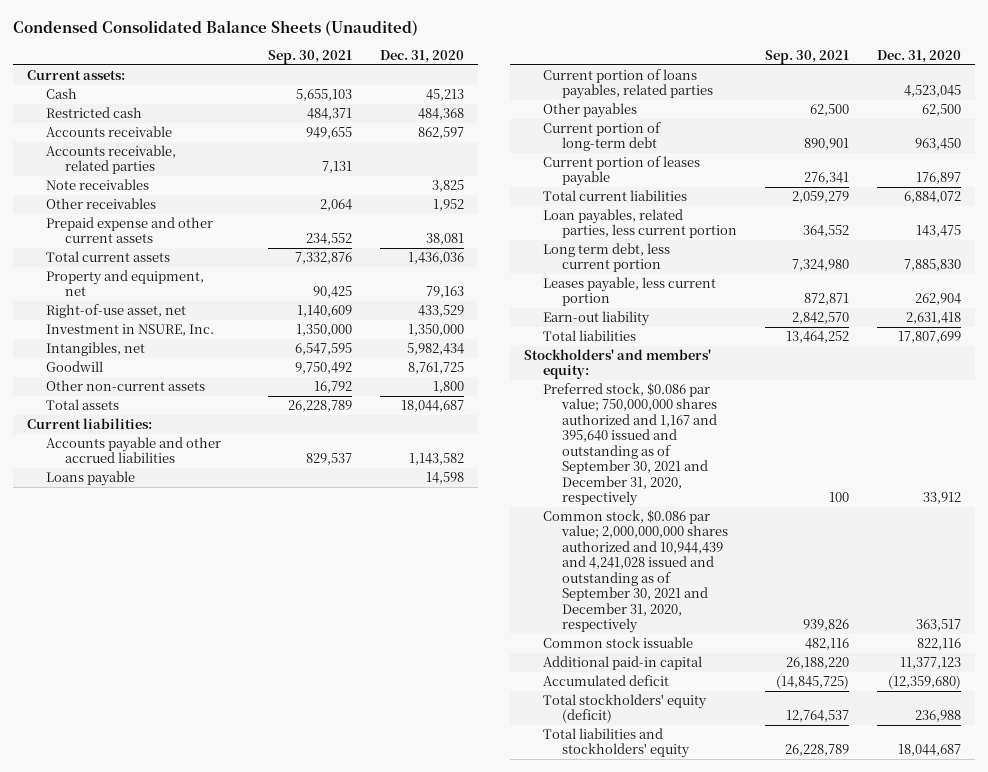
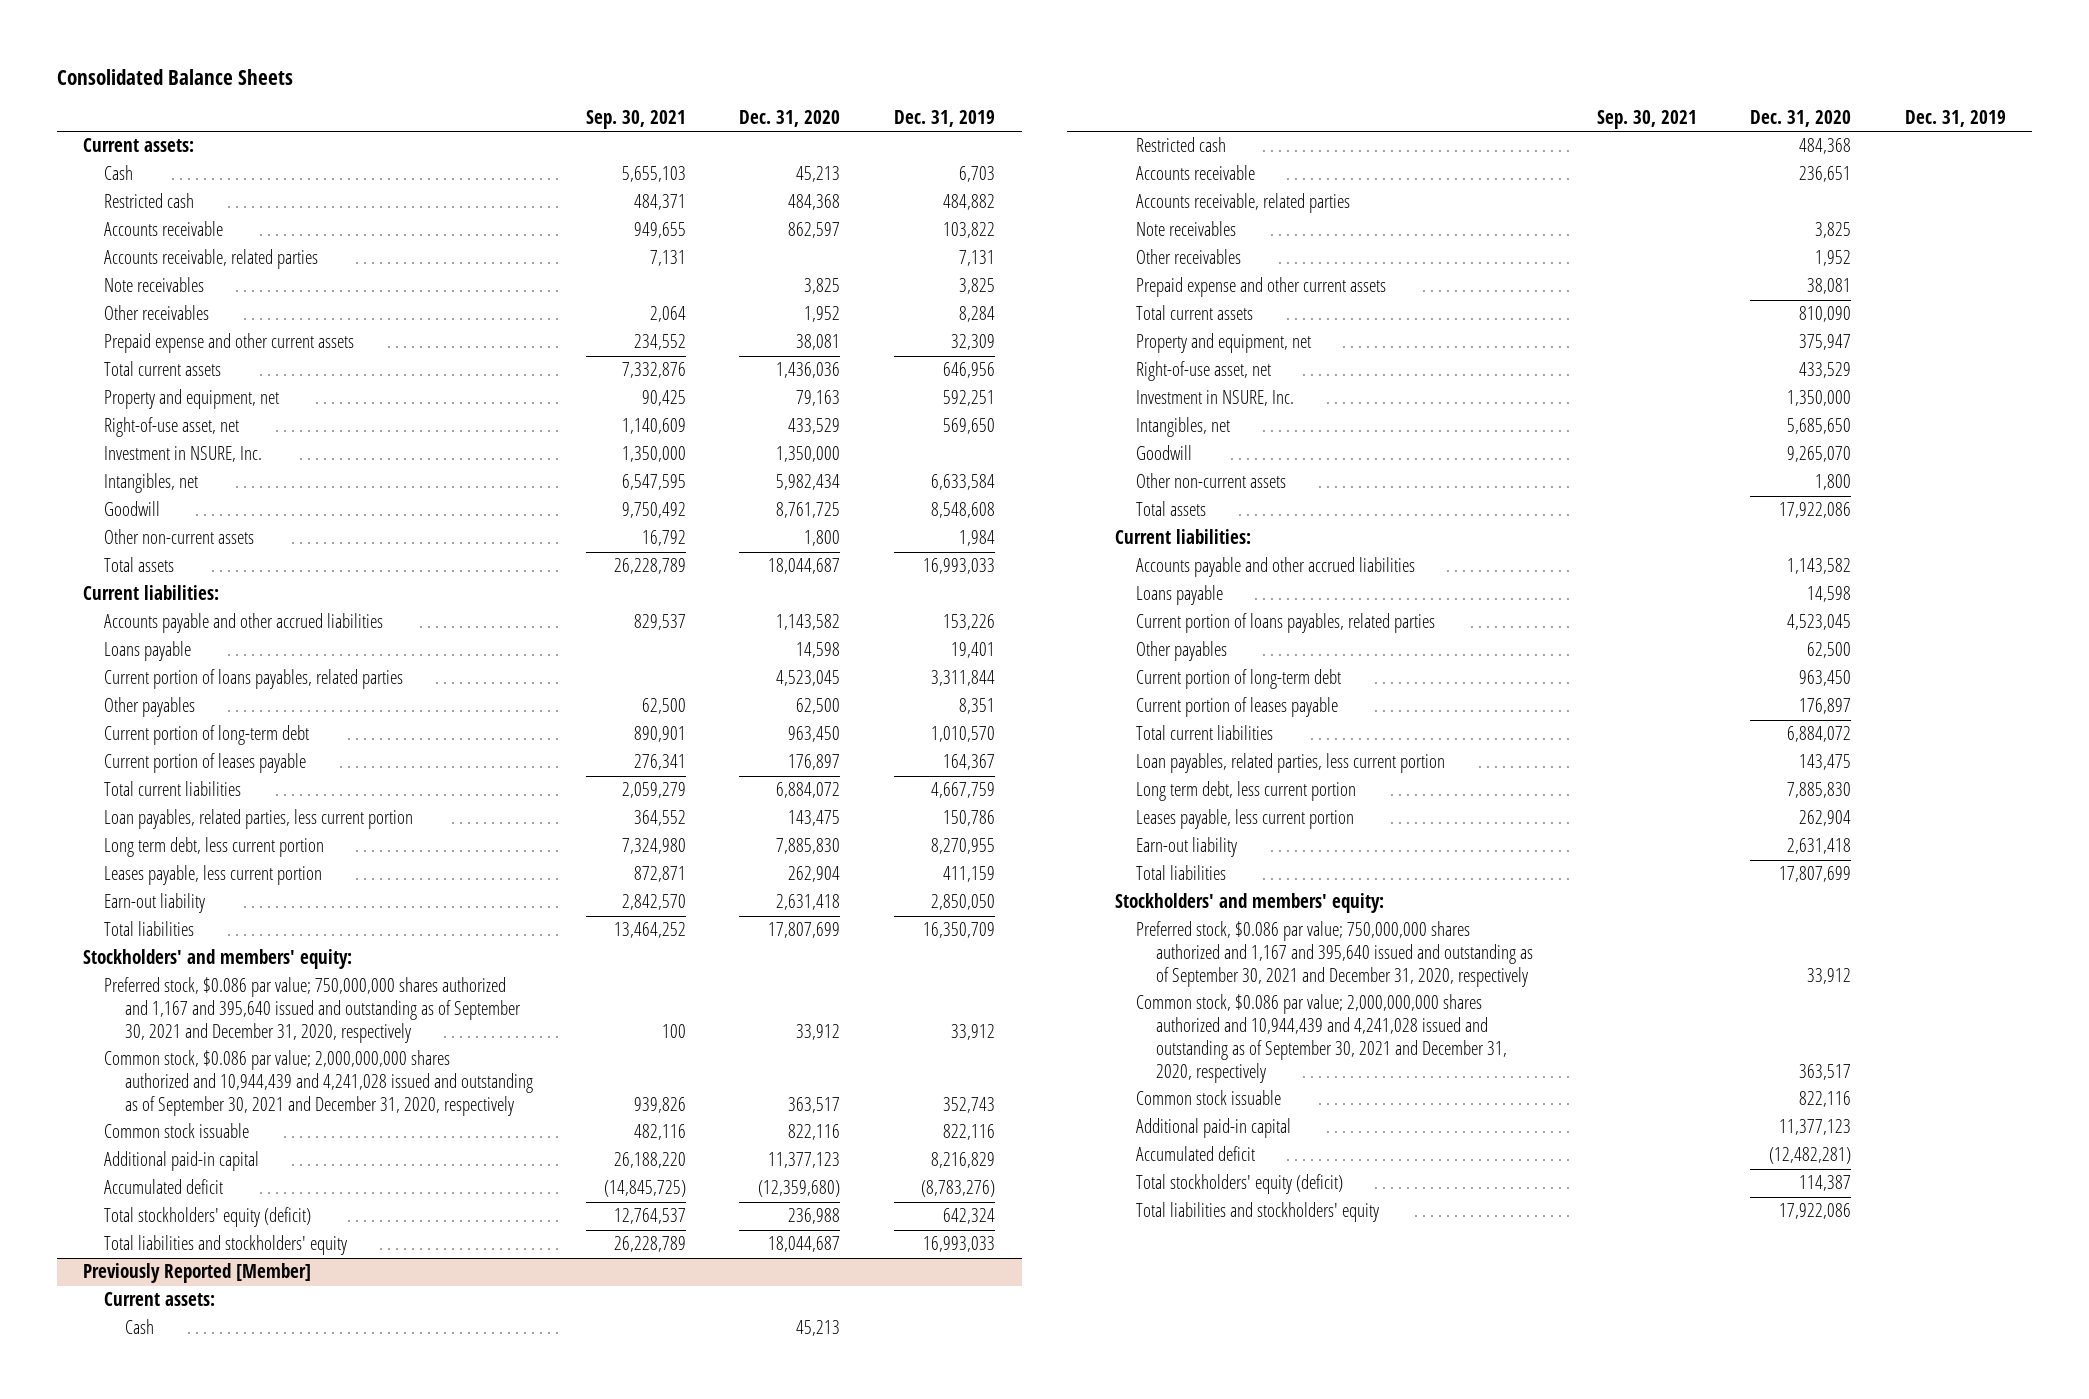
[12,20,418,37] Condensed Consolidated Balance Sheets (Unaudited) -> [56,69,293,86] Consolidated Balance Sheets
none -> [893,109,995,127] Dec. 31, 2019
none -> [83,1263,312,1284] Previously Reported [Member]
none -> [103,1292,215,1307] Current assets:
none -> [124,1319,154,1335] Cash
none -> [1135,137,1226,153] Restricted cash
none -> [1135,165,1255,181] Accounts receivable
none -> [1135,193,1350,214] Accounts receivable, related parties
none -> [1135,221,1236,237] Note receivables
none -> [1135,249,1241,265] Other receivables
none -> [1135,277,1386,298] Prepaid expense and other current assets
none -> [1135,305,1253,321] Total current assets
none -> [1135,333,1311,354] Property and equipment, net
none -> [1135,361,1271,382] Right-of-use asset, net
none -> [1135,390,1294,407] Investment in NSURE, Inc.
none -> [1135,417,1230,438] Intangibles, net
none -> [1135,445,1192,461] Goodwill
none -> [1135,473,1286,489] Other non-current assets
none -> [1135,501,1206,517] Total assets
none -> [1114,529,1251,545] Current liabilities:
none -> [1135,557,1415,578] Accounts payable and other accrued liabilities
none -> [1135,585,1223,606] Loans payable
none -> [1135,613,1435,634] Current portion of loans payables, related parties
none -> [1135,641,1227,662] Other payables
none -> [1135,669,1341,690] Current portion of long-term debt
none -> [1135,697,1338,718] Current portion of leases payable
none -> [1135,725,1273,741] Total current liabilities
none -> [1135,753,1445,774] Loan payables, related parties, less current portion
none -> [1135,781,1356,802] Long term debt, less current portion
none -> [1135,809,1354,830] Leases payable, less current portion
none -> [1135,837,1237,858] Earn-out liability
none -> [1135,865,1226,881] Total liabilities
none -> [1114,893,1384,914] Stockholders' and members' equity:
none -> [1135,921,1534,988] Preferred stock, $0.086 par value; 750,000,000 shares authorized and 1,167 and 395,640 issued and outstanding as of September 30, 2021 and December 31, 2020, respectively
none -> [1135,994,1508,1083] Common stock, $0.086 par value; 2,000,000,000 shares authorized and 10,944,439 and 4,241,028 issued and outstanding as of September 30, 2021 and December 31, 2020, respectively
none -> [1135,1090,1281,1106] Common stock issuable
none -> [1135,1118,1291,1139] Additional paid-in capital
none -> [1135,1146,1255,1162] Accumulated deficit
none -> [1135,1174,1343,1195] Total stockholders' equity (deficit)
none -> [1135,1202,1379,1223] Total liabilities and stockholders' equity

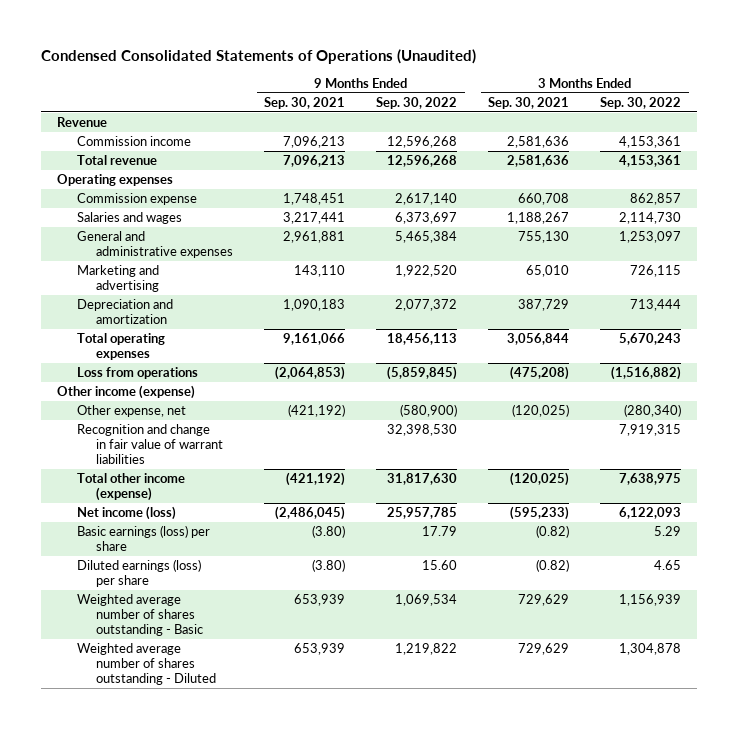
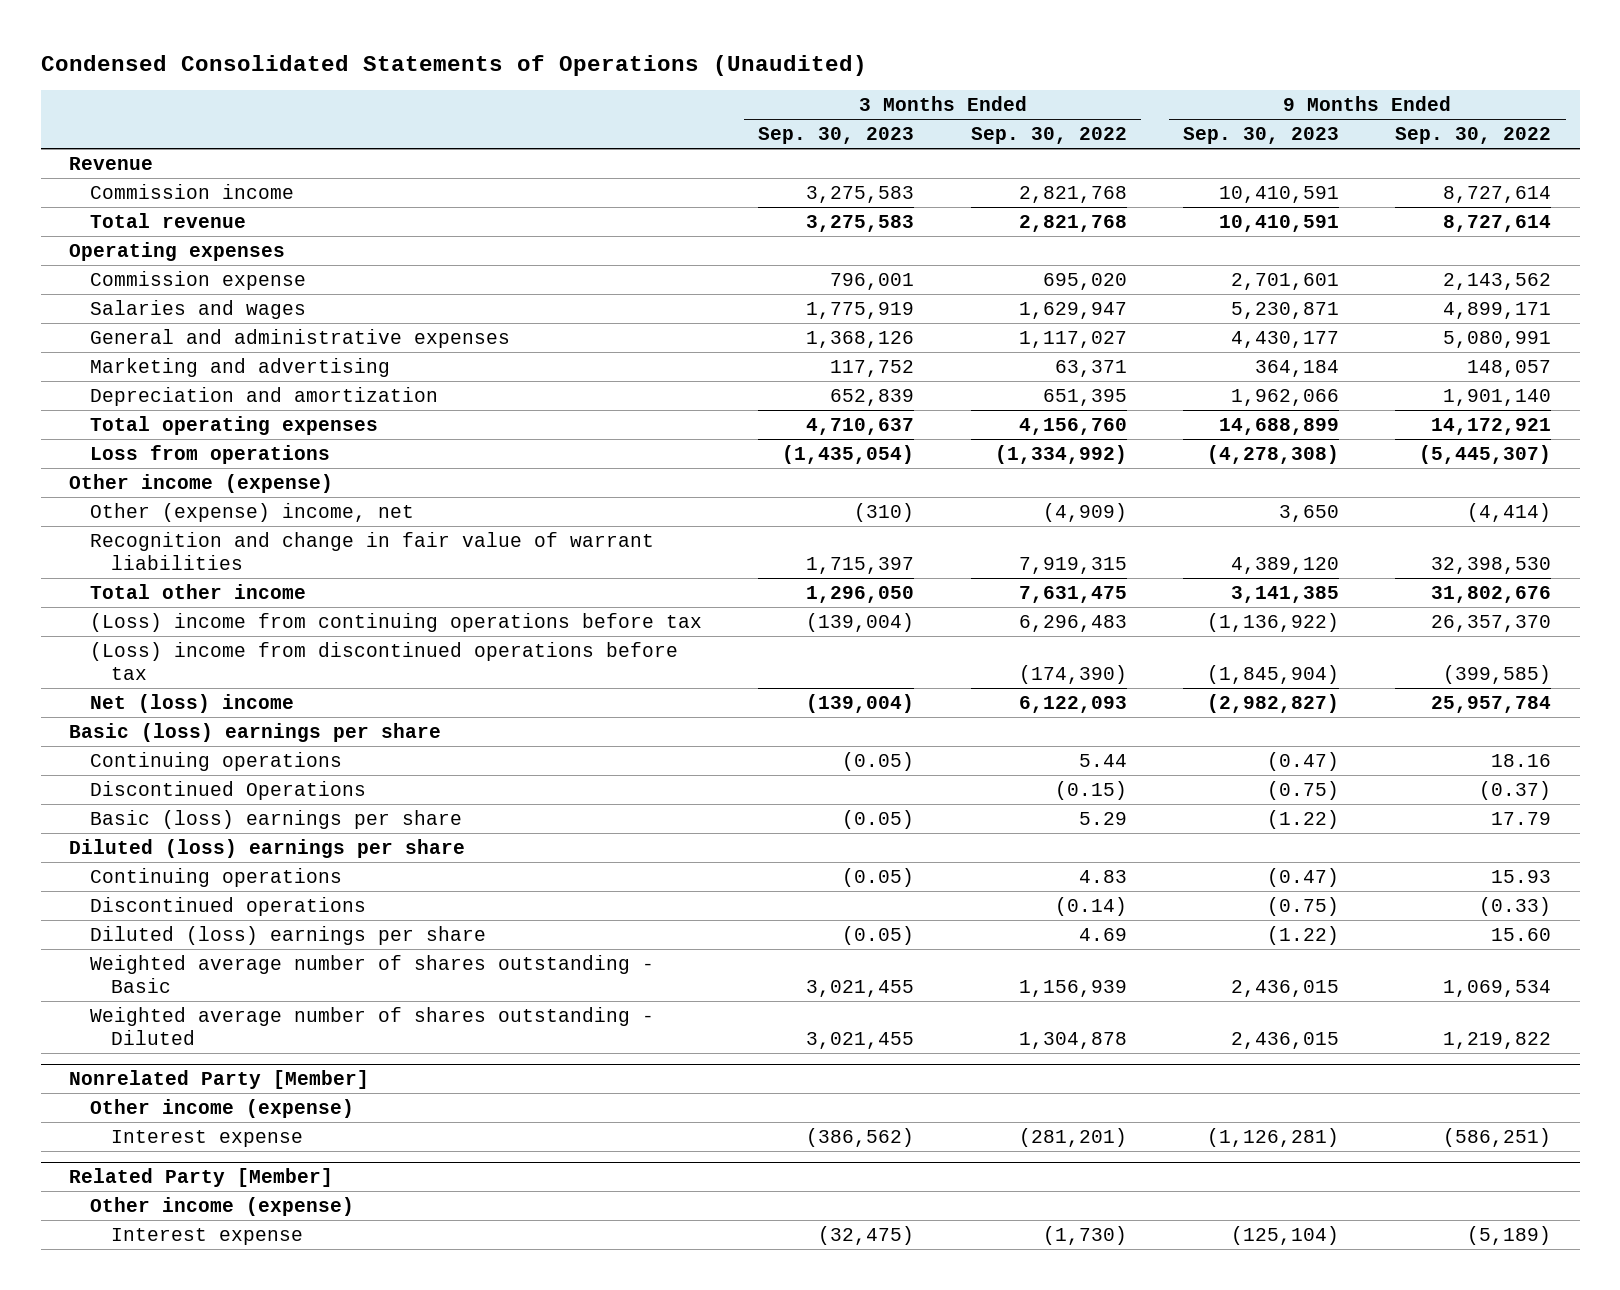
[264,96,346,109] Sep. 30, 2021 -> none
[488,96,570,109] Sep. 30, 2021 -> none
none -> [758,127,915,145] Sep. 30, 2023
none -> [1183,127,1340,145] Sep. 30, 2023
[387,136,458,149] 12,596,268 -> [1443,185,1552,203] 8,727,614
[619,136,682,149] 4,153,361 -> [1018,185,1127,203] 2,821,768
[387,155,458,168] 12,596,268 -> [1443,214,1552,232] 8,727,614
[619,155,682,168] 4,153,361 -> [1018,214,1127,232] 2,821,768
[395,193,458,206] 2,617,140 -> [1443,272,1552,290] 2,143,562
[630,193,682,206] 862,857 -> [1042,272,1127,290] 695,020
[395,212,458,225] 6,373,697 -> [1443,301,1552,319] 4,899,171
[619,212,682,225] 2,114,730 -> [1018,301,1127,319] 1,629,947
[395,231,458,244] 5,465,384 -> [1443,330,1552,348] 5,080,991
[619,231,682,244] 1,253,097 -> [1018,330,1127,348] 1,117,027
[395,265,458,278] 1,922,520 -> [1467,359,1552,377] 148,057
[630,265,682,278] 726,115 -> [1054,359,1127,377] 63,371
[395,299,458,312] 2,077,372 -> [1443,388,1552,406] 1,901,140
[630,299,682,312] 713,444 -> [1042,388,1127,406] 651,395
[387,333,458,346] 18,456,113 -> [1431,417,1552,435] 14,172,921
[619,333,682,346] 5,670,243 -> [1018,417,1127,435] 4,156,760
[387,366,458,381] (5,859,845) -> [1419,444,1552,464] (5,445,307)
[611,366,682,381] (1,516,882) -> [994,444,1127,464] (1,334,992)
[76,405,186,418] Other expense, net -> [89,502,414,522] Other (expense) income, net
[400,404,458,418] (580,900) -> [1467,502,1552,522] (4,414)
[624,404,682,418] (280,340) -> [1042,502,1127,522] (4,909)
[76,473,185,502] Total other income (expense) -> [89,583,306,599] Total other income
[387,473,458,486] 31,817,630 -> [1431,585,1552,603] 31,802,676
[619,473,682,486] 7,638,975 -> [1018,585,1127,603] 7,631,475
none -> [89,612,702,632] (Loss) income from continuing operations before tax
none -> [89,641,678,680] (Loss) income from discontinued operations before tax
[76,506,176,521] Net income (loss) -> [89,693,294,713] Net (loss) income
[387,507,458,520] 25,957,785 -> [1431,695,1552,713] 25,957,784
none -> [68,722,441,742] Basic (loss) earnings per share
none -> [89,751,342,771] Continuing operations
none -> [89,780,366,800] Discontinued Operations
[76,525,210,552] Basic earnings (loss) per share -> [89,809,462,829] Basic (loss) earnings per share
none -> [68,838,465,858] Diluted (loss) earnings per share
none -> [89,867,342,887] Continuing operations
none -> [89,896,366,916] Discontinued operations
[76,559,201,588] Diluted earnings (loss) per share -> [89,925,486,945] Diluted (loss) earnings per share
[654,560,682,571] 4.65 -> [1078,927,1127,941] 4.69
none -> [68,1070,369,1090] Nonrelated Party [Member]
none -> [89,1098,354,1118] Other income (expense)
none -> [111,1129,304,1147] Interest expense
none -> [68,1168,333,1188] Related Party [Member]
none -> [89,1196,354,1216] Other income (expense)
none -> [111,1227,304,1245] Interest expense

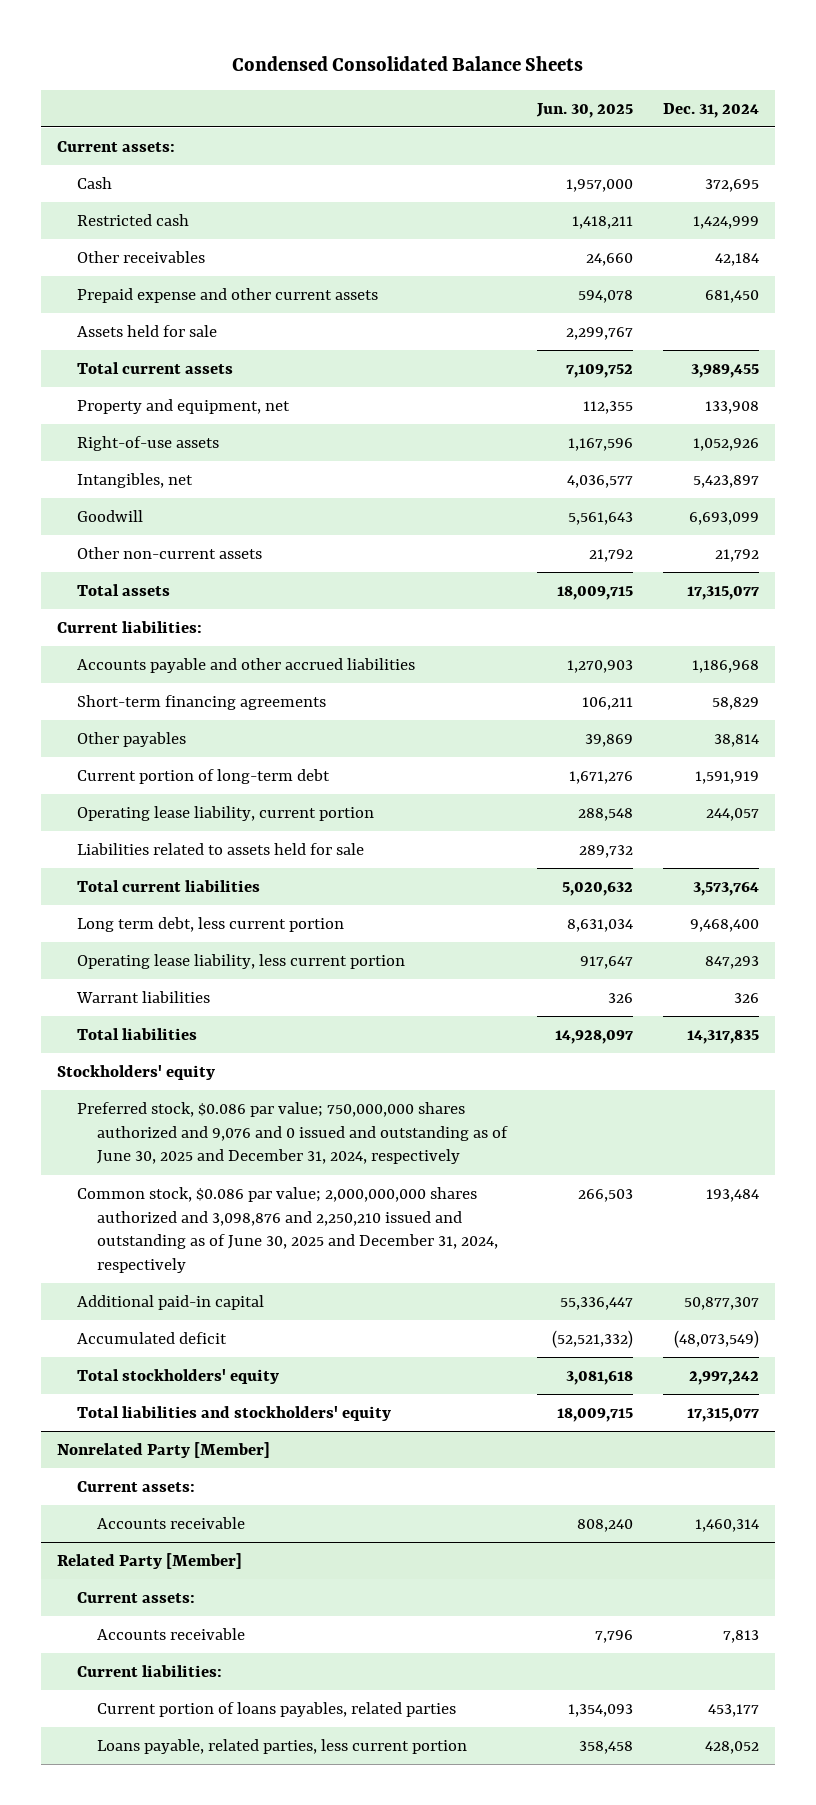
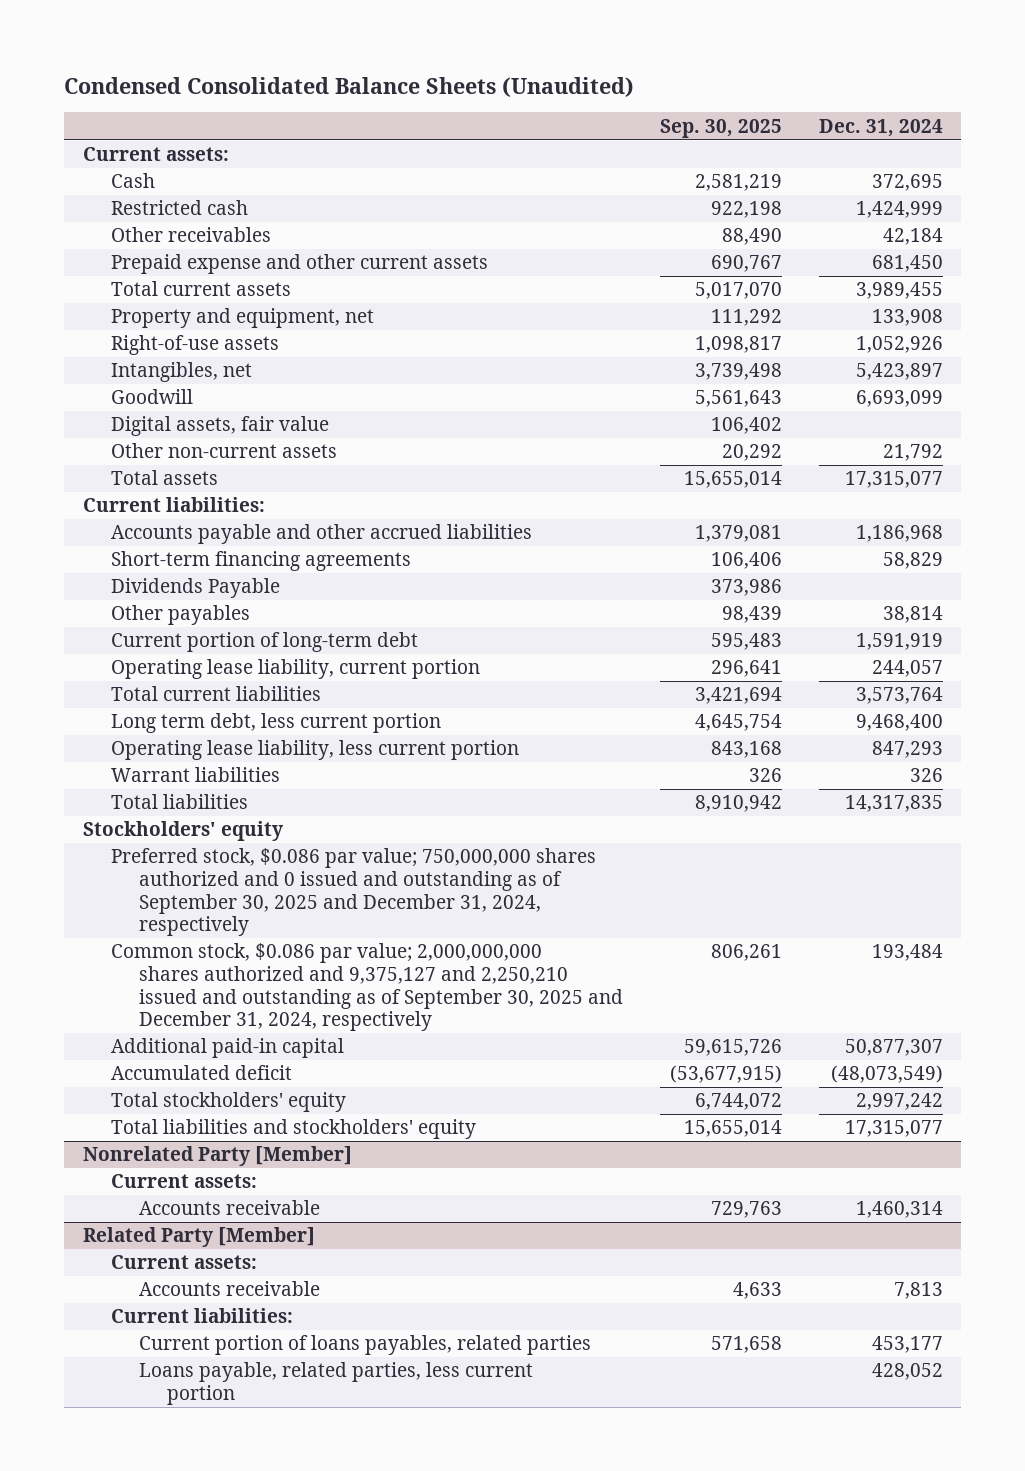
[231,55,583,71] Condensed Consolidated Balance Sheets -> [64,76,635,97] Condensed Consolidated Balance Sheets (Unaudited)
[536,102,634,118] Jun. 30, 2025 -> none
none -> [659,118,782,138] Sep. 30, 2025
[76,324,217,337] Assets held for sale -> none
none -> [110,416,329,437] Digital assets, fair value
none -> [110,578,280,599] Dividends Payable
[76,842,364,855] Liabilities related to assets held for sale -> none
[76,1101,509,1165] Preferred stock, $0.086 par value; 750,000,000 shares authorized and 9,076 and 0 issued and outstanding as of June 30, 2025 and December 31, 2024, respectively -> [110,848,596,937] Preferred stock, $0.086 par value; 750,000,000 shares authorized and 0 issued and outstanding as of September 30, 2025 and December 31, 2024, respectively
[76,1186,499,1273] Common stock, $0.086 par value; 2,000,000,000 shares authorized and 3,098,876 and 2,250,210 issued and outstanding as of June 30, 2025 and December 31, 2024, respectively -> [110,943,624,1032] Common stock, $0.086 par value; 2,000,000,000 shares authorized and 9,375,127 and 2,250,210 issued and outstanding as of September 30, 2025 and December 31, 2024, respectively

